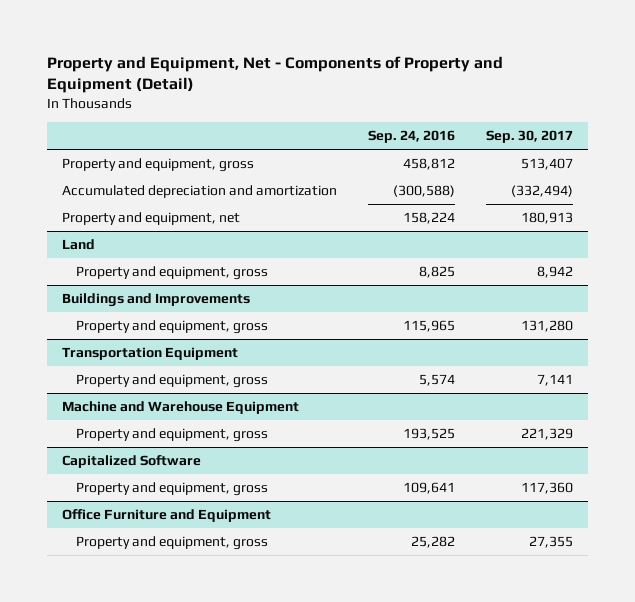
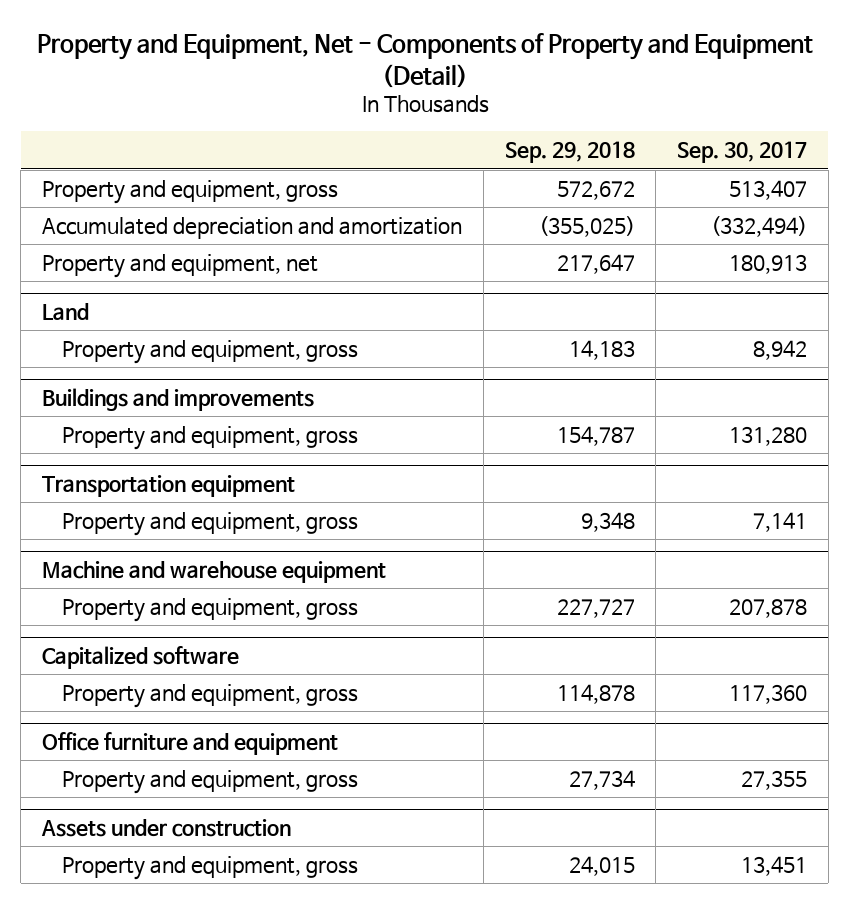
[367,130,455,144] Sep. 24, 2016 -> none
none -> [504,141,635,164] Sep. 29, 2018
[62,293,251,308] Buildings and Improvements -> [42,388,315,412] Buildings and improvements
[62,347,239,361] Transportation Equipment -> [42,475,296,498] Transportation equipment
[62,401,300,415] Machine and Warehouse Equipment -> [42,561,387,584] Machine and warehouse equipment
[520,428,573,441] 221,329 -> [729,598,808,618] 207,878
[62,455,202,469] Capitalized Software -> [42,646,240,670] Capitalized software
[62,509,272,523] Office Furniture and Equipment -> [42,732,339,756] Office furniture and equipment
none -> [41,819,292,838] Assets under construction
none -> [62,855,359,880] Property and equipment, gross

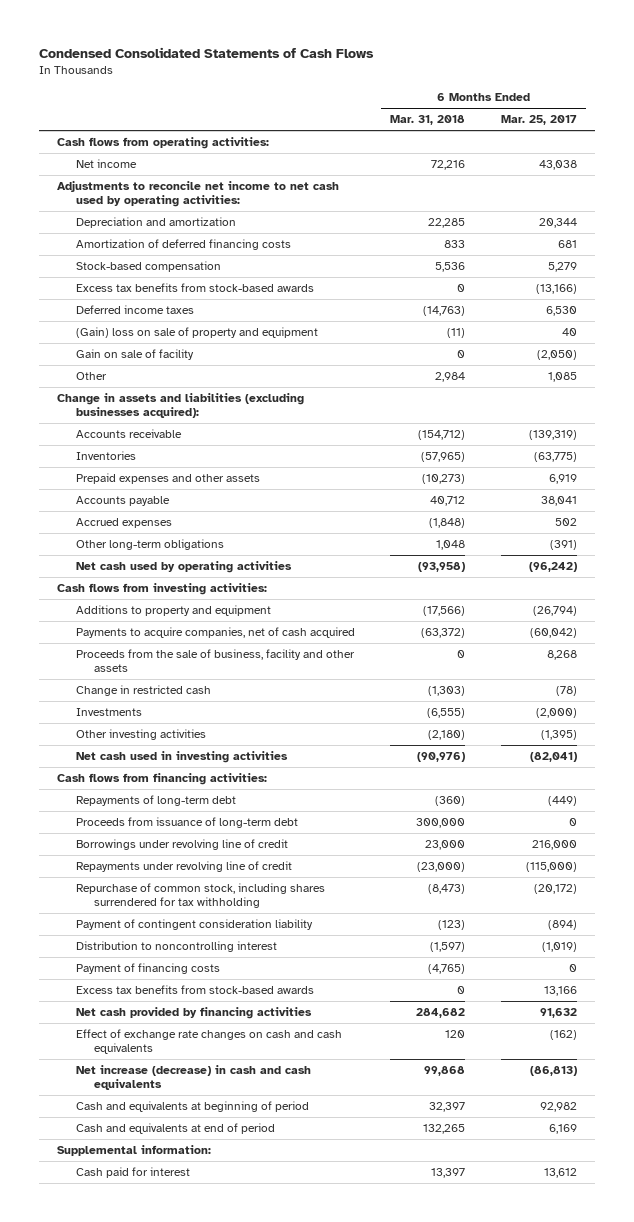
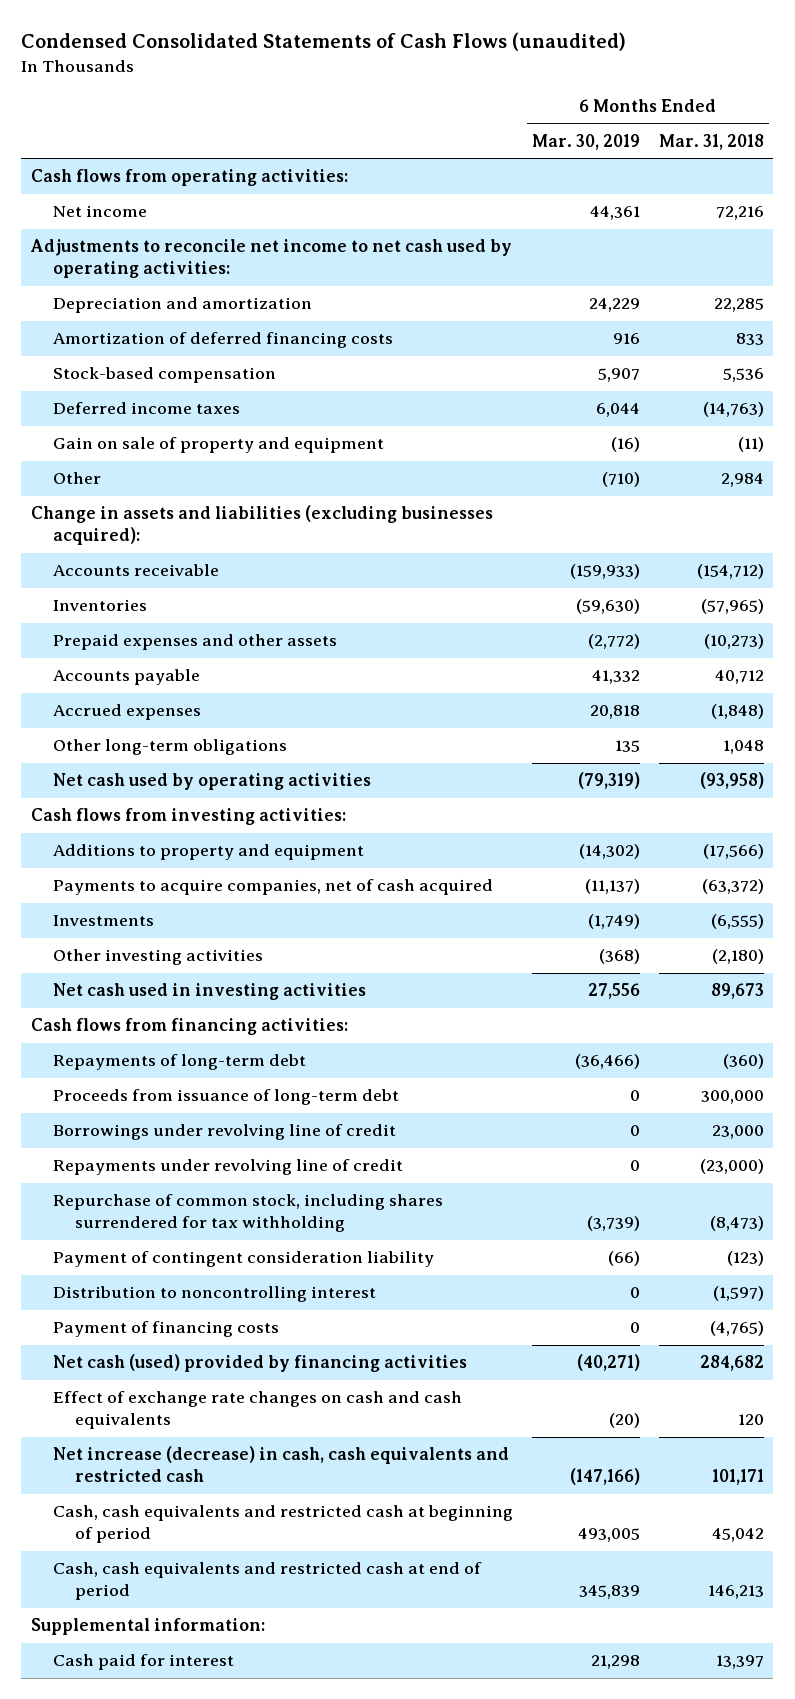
[39,46,375,58] Condensed Consolidated Statements of Cash Flows -> [21,32,627,52] Condensed Consolidated Statements of Cash Flows (unaudited)
[501,115,578,126] Mar. 25, 2017 -> none
none -> [531,134,640,151] Mar. 30, 2019
[75,283,314,293] Excess tax benefits from stock-based awards -> none
[75,349,194,361] Gain on sale of facility -> none
[75,327,318,339] (Gain) loss on sale of property and equipment -> [53,437,385,454] Gain on sale of property and equipment
[75,649,355,673] Proceeds from the sale of business, facility and other assets -> none
[75,685,211,697] Change in restricted cash -> none
[417,752,466,763] (90,976) -> [710,983,764,1000] 89,673
[75,985,314,995] Excess tax benefits from stock-based awards -> none
[75,1007,312,1020] Net cash provided by financing activities -> [53,1354,468,1373] Net cash (used) provided by financing activities
[75,1065,311,1091] Net increase (decrease) in cash and cash equivalents -> [53,1446,510,1483] Net increase (decrease) in cash, cash equivalents and restricted cash
[424,1066,466,1077] 99,868 -> [711,1469,764,1486] 101,171
[75,1101,309,1113] Cash and equivalents at beginning of period -> [53,1505,514,1544] Cash, cash equivalents and restricted cash at beginning of period
[429,1102,466,1113] 32,397 -> [711,1528,764,1543] 45,042
[75,1123,275,1135] Cash and equivalents at end of period -> [53,1562,483,1601] Cash, cash equivalents and restricted cash at end of period
[423,1124,466,1135] 132,265 -> [707,1585,764,1600] 146,213

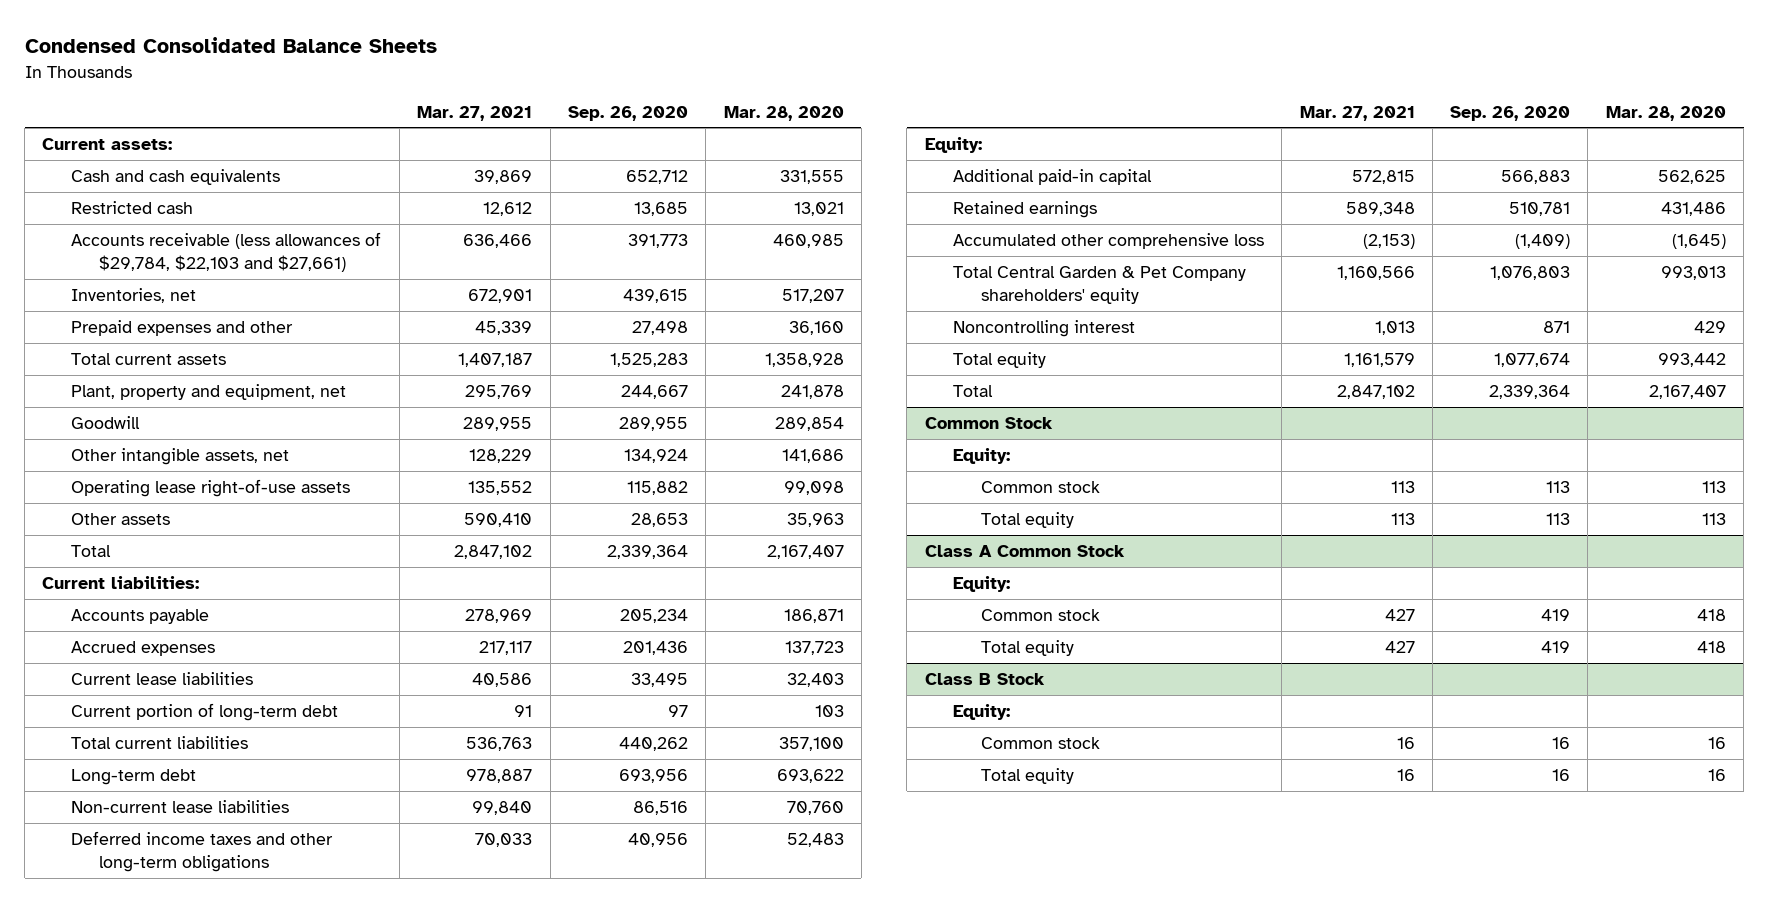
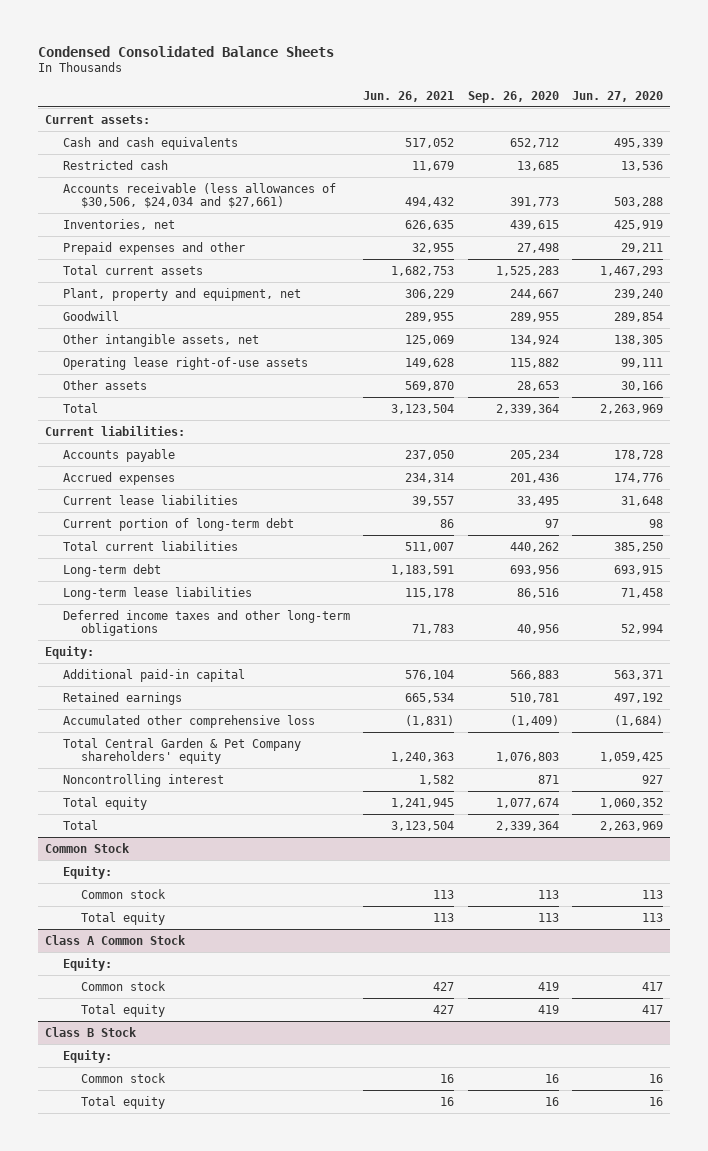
[417,105,533,121] Mar. 27, 2021 -> none
[723,105,844,121] Mar. 28, 2020 -> none
none -> [363,90,455,102] Jun. 26, 2021
none -> [572,90,664,102] Jun. 27, 2020
[70,231,381,273] Accounts receivable (less allowances of $29,784, $22,103 and $27,661) -> [63,182,337,208] Accounts receivable (less allowances of $30,506, $24,034 and $27,661)
[70,799,289,813] Non-current lease liabilities -> [63,586,253,600] Long-term lease liabilities

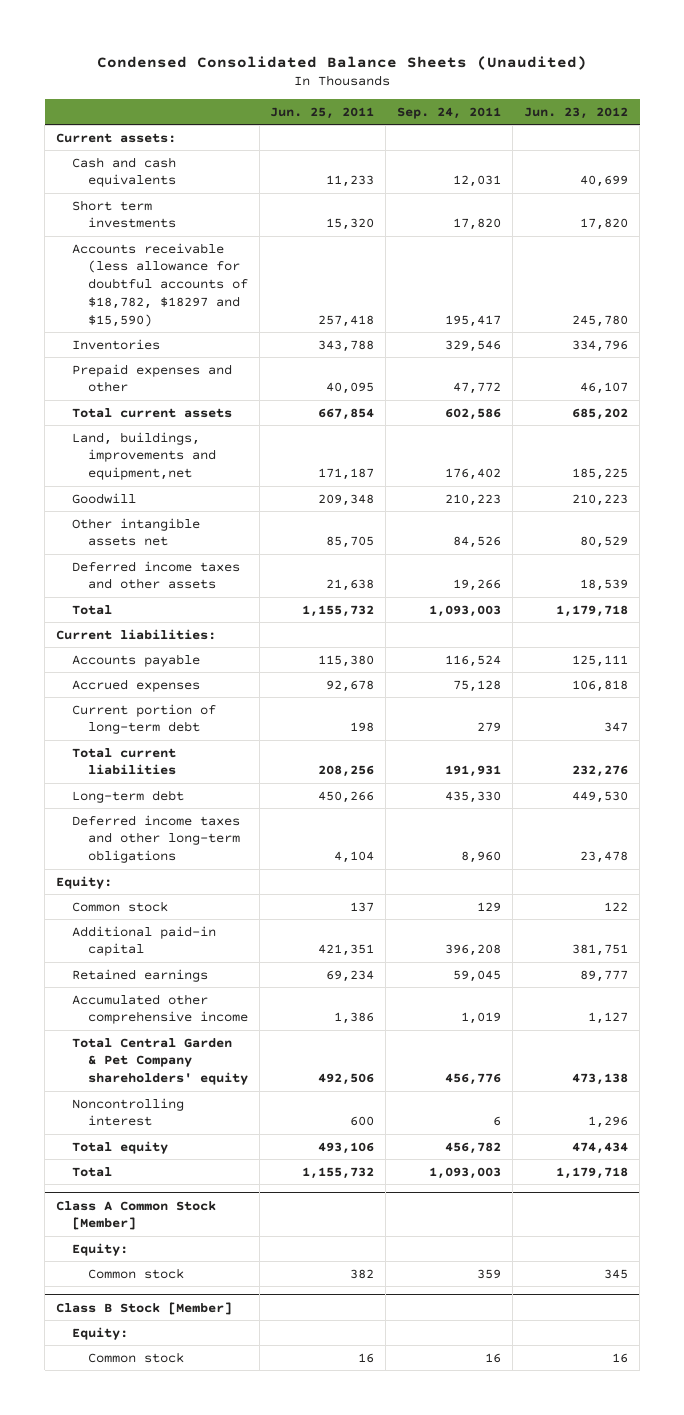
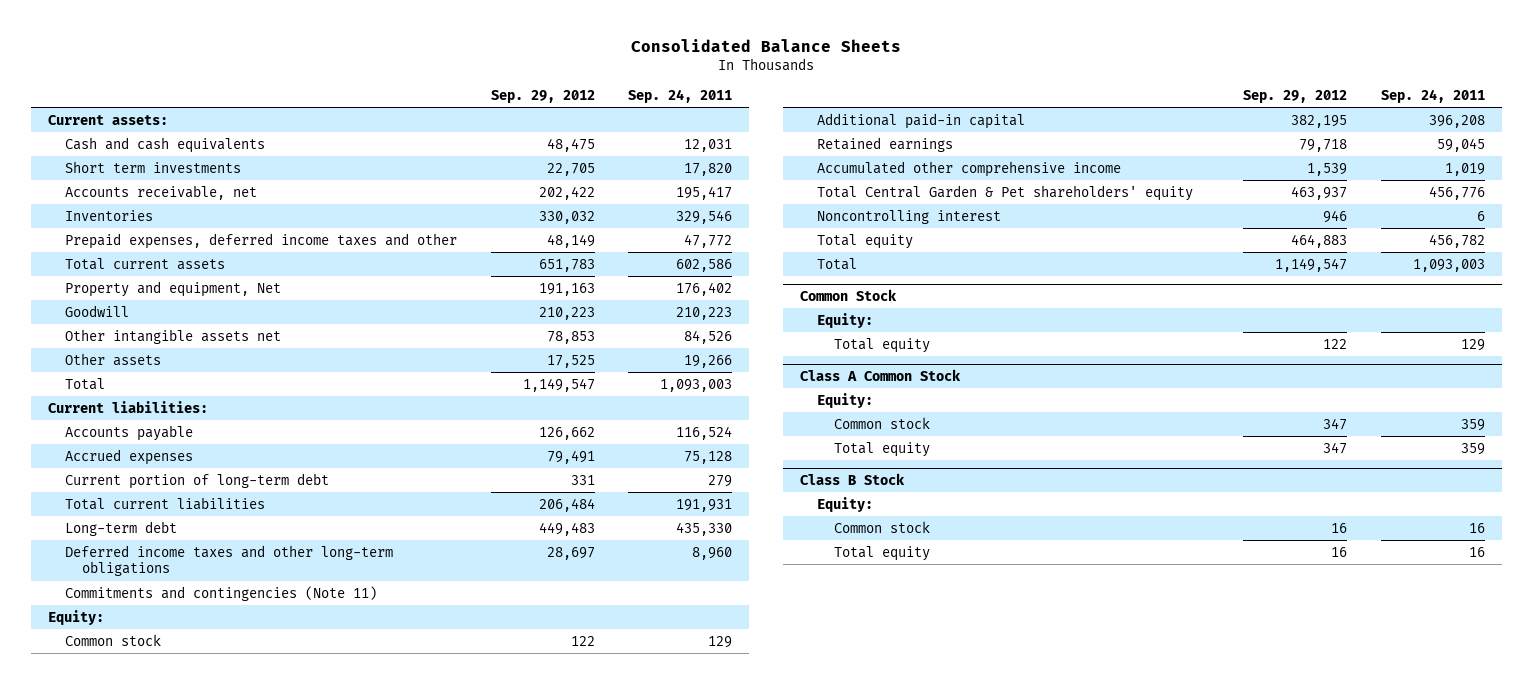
[97,55,588,70] Condensed Consolidated Balance Sheets (Unaudited) -> [631,38,902,52] Consolidated Balance Sheets
[270,106,375,119] Jun. 25, 2011 -> none
[524,106,629,119] Jun. 23, 2012 -> none
none -> [490,89,595,103] Sep. 29, 2012
[71,242,248,328] Accounts receivable (less allowance for doubtful accounts of $18,782, $18297 and $15,590) -> [64,184,257,200] Accounts receivable, net
[71,363,232,393] Prepaid expenses and other -> [64,232,457,249] Prepaid expenses, deferred income taxes and other
[71,431,216,481] Land, buildings, improvements and equipment,net -> [64,280,281,297] Property and equipment, Net
[71,560,240,590] Deferred income taxes and other assets -> [64,352,161,366] Other assets
none -> [64,585,377,601] Commitments and contingencies (Note 11)
[71,1037,248,1086] Total Central Garden & Pet Company shareholders' equity -> [817,184,1194,201] Total Central Garden & Pet shareholders' equity
[56,1200,217,1231] Class A Common Stock [Member] -> none
none -> [799,289,897,302] Common Stock
none -> [834,337,931,353] Total equity
none -> [799,369,961,382] Class A Common Stock
none -> [817,392,874,408] Equity:
none -> [834,441,931,457] Total equity
[56,1301,233,1315] Class B Stock [Member] -> [799,473,905,486] Class B Stock
none -> [834,545,931,561] Total equity

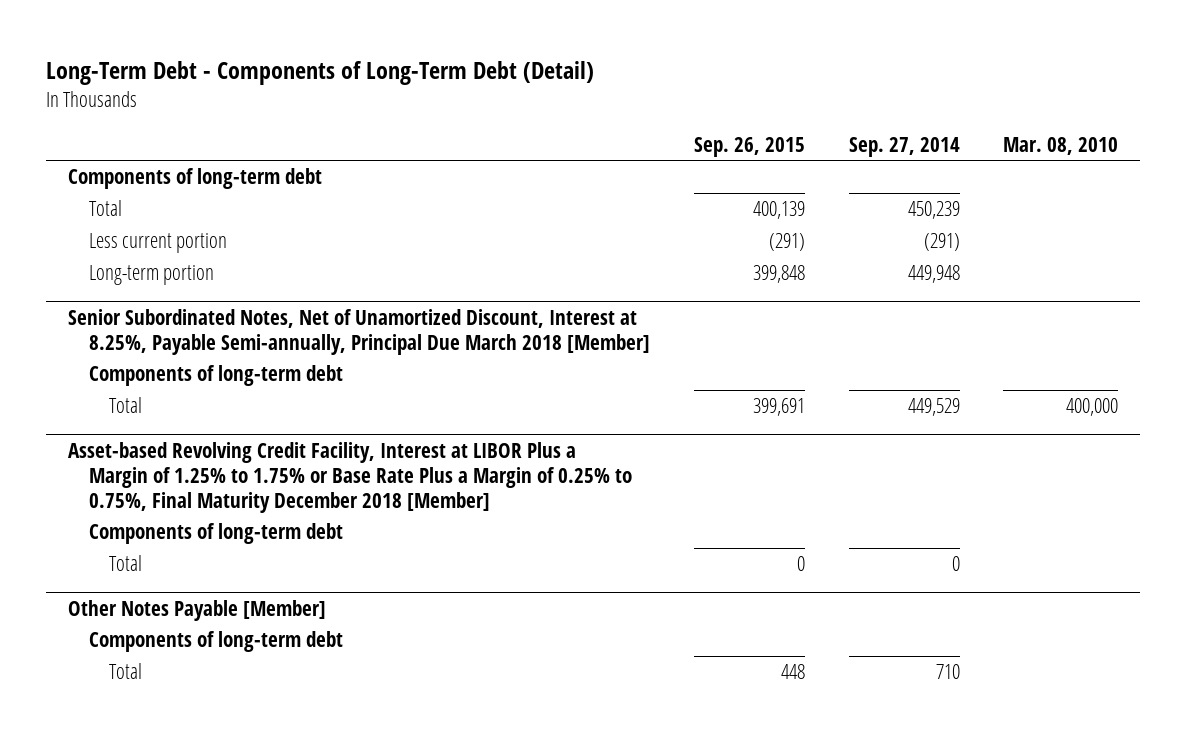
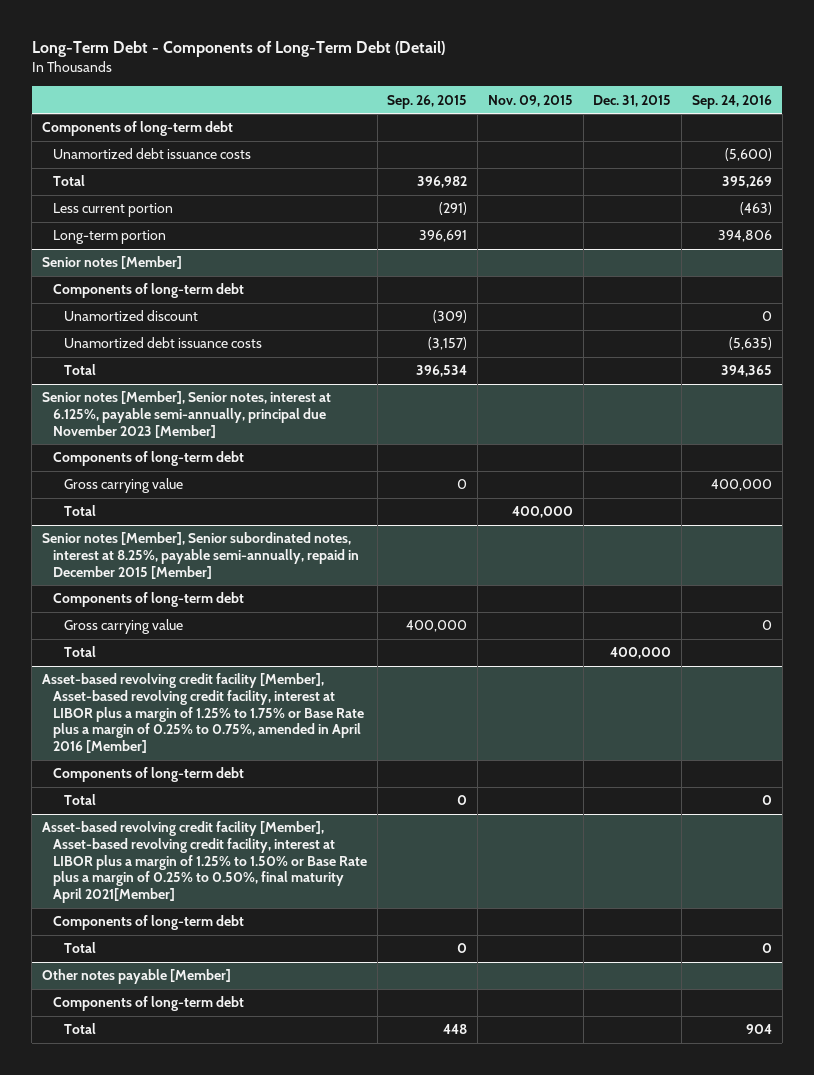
[848,136,960,157] Sep. 27, 2014 -> none
[1003,136,1119,155] Mar. 08, 2010 -> none
none -> [487,94,573,107] Nov. 09, 2015
none -> [593,94,672,107] Dec. 31, 2015
none -> [691,94,772,109] Sep. 24, 2016
none -> [53,148,252,160] Unamortized debt issuance costs
[752,201,805,220] 400,139 -> [417,176,468,189] 396,982
[752,265,805,284] 399,848 -> [419,230,468,243] 396,691
[68,308,650,355] Senior Subordinated Notes, Net of Unamortized Discount, Interest at 8.25%, Payable Semi-annually, Principal Due March 2018 [Member] -> [42,256,183,270] Senior notes [Member]
[68,441,632,513] Asset-based Revolving Credit Facility, Interest at LIBOR Plus a Margin of 1.25% to 1.75% or Base Rate Plus a Margin of 0.25% to 0.75%, Final Maturity December 2018 [Member] -> none
none -> [63,310,198,322] Unamortized discount
none -> [63,337,262,349] Unamortized debt issuance costs
[752,398,805,417] 399,691 -> [416,365,468,378] 396,534
none -> [42,391,332,438] Senior notes [Member], Senior notes, interest at 6.125%, payable semi-annually, principal due November 2023 [Member]
none -> [63,478,183,494] Gross carrying value
none -> [63,505,96,517] Total
none -> [42,532,360,579] Senior notes [Member], Senior subordinated notes, interest at 8.25%, payable semi-annually, repaid in December 2015 [Member]
none -> [53,592,245,608] Components of long-term debt
none -> [63,619,183,635] Gross carrying value
none -> [63,646,96,658] Total
none -> [42,673,365,754] Asset-based revolving credit facility [Member], Asset-based revolving credit facility, interest at LIBOR plus a margin of 1.25% to 1.75% or Base Rate plus a margin of 0.25% to 0.75%, amended in April 2016 [Member]
none -> [53,767,245,783] Components of long-term debt
[68,599,327,621] Other Notes Payable [Member] -> none
none -> [42,821,368,904] Asset-based revolving credit facility [Member], Asset-based revolving credit facility, interest at LIBOR plus a margin of 1.25% to 1.50% or Base Rate plus a margin of 0.25% to 0.50%, final maturity April 2021[Member]
none -> [63,942,96,954] Total
none -> [42,969,232,985] Other notes payable [Member]
none -> [53,996,245,1012] Components of long-term debt

